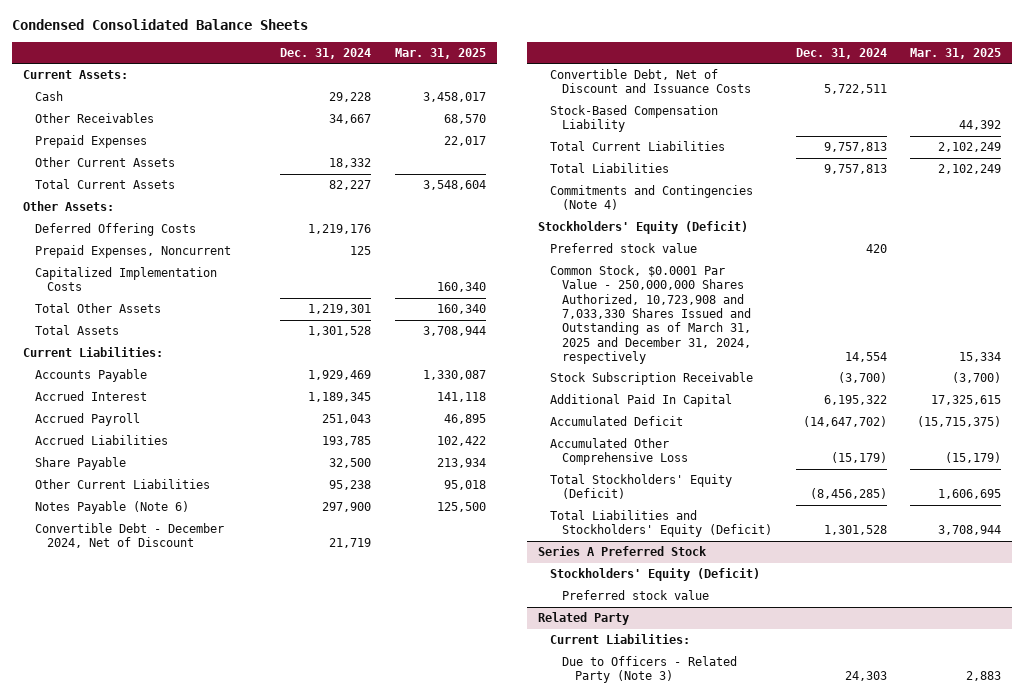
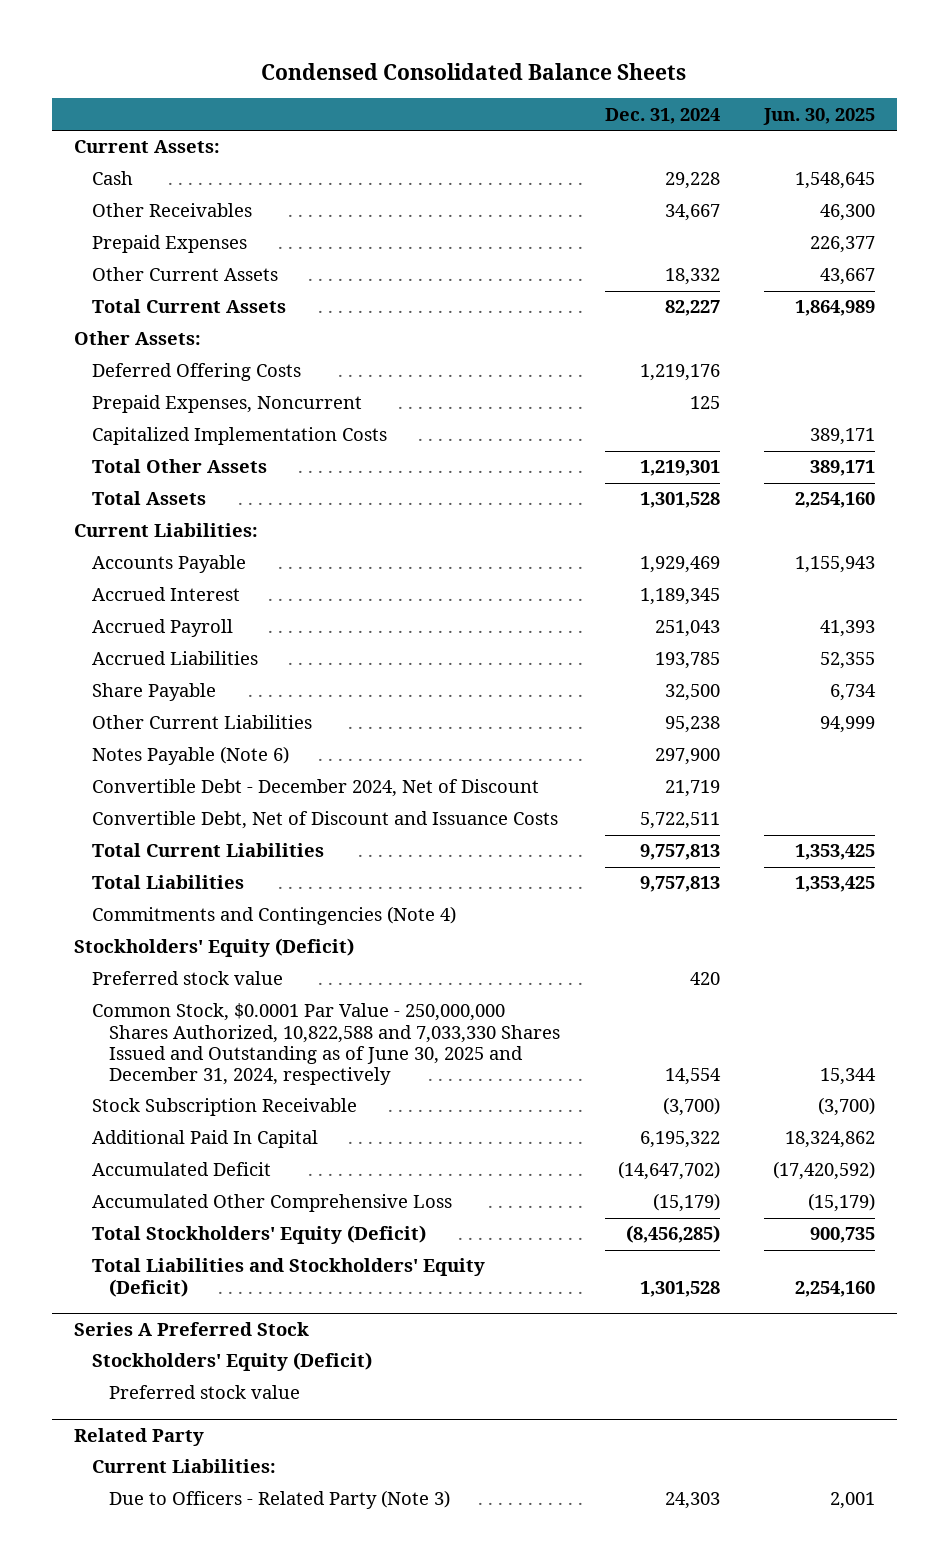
[394,47,486,59] Mar. 31, 2025 -> none
none -> [762,107,875,125] Jun. 30, 2025
[550,105,719,133] Stock-Based Compensation Liability -> none
[550,265,752,364] Common Stock, $0.0001 Par Value - 250,000,000 Shares Authorized, 10,723,908 and 7,033,330 Shares Issued and Outstanding as of March 31, 2025 and December 31, 2024, respectively -> [91,1003,561,1085] Common Stock, $0.0001 Par Value - 250,000,000 Shares Authorized, 10,822,588 and 7,033,330 Shares Issued and Outstanding as of June 30, 2025 and December 31, 2024, respectively

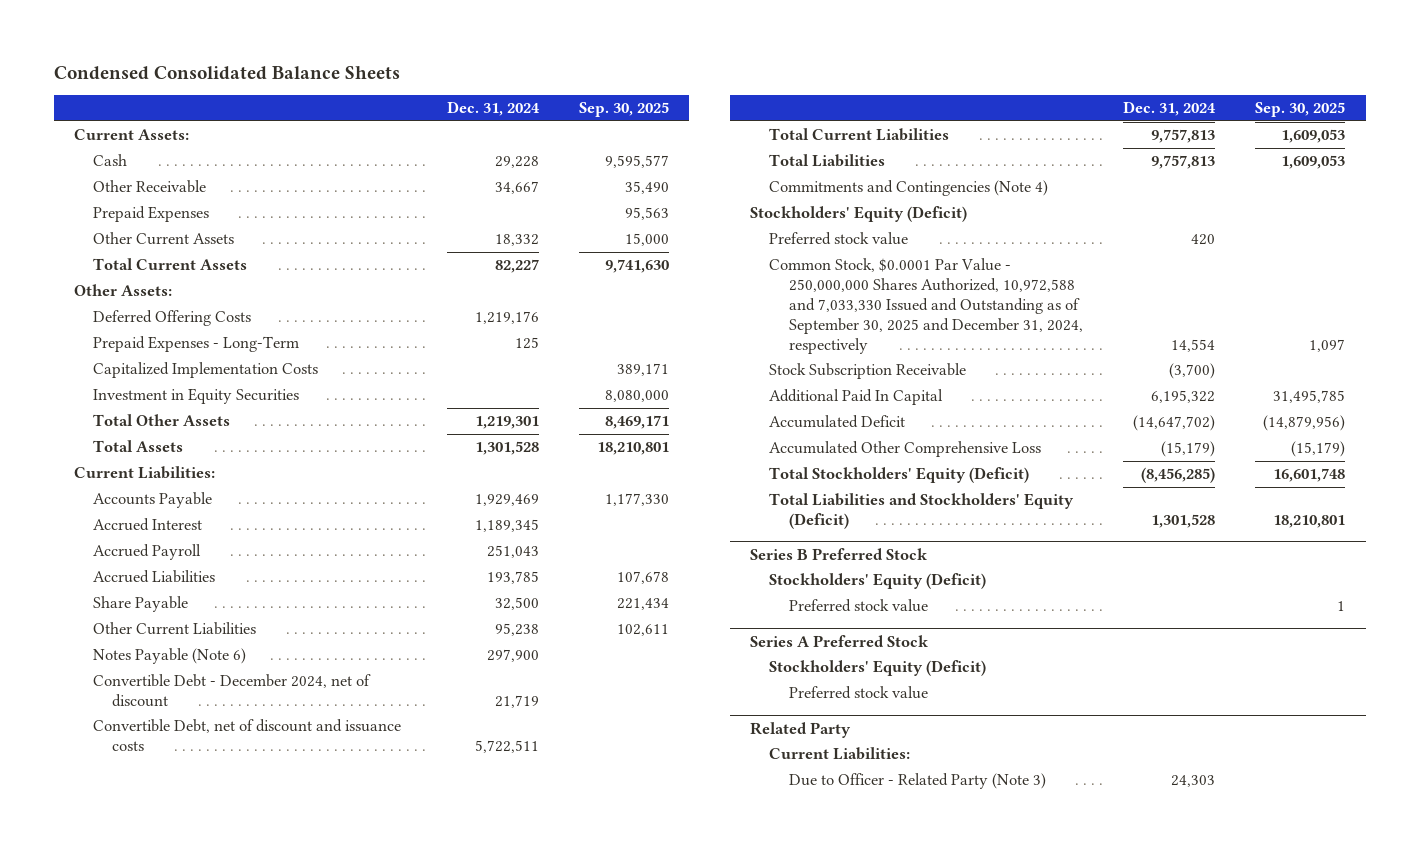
[762,107,875,125] Jun. 30, 2025 -> none
none -> [578,102,669,118] Sep. 30, 2025
[91,203,252,218] Other Receivables -> [92,180,206,194] Other Receivable
[91,395,362,414] Prepaid Expenses, Noncurrent -> [92,336,299,353] Prepaid Expenses - Long-Term
none -> [92,388,299,405] Investment in Equity Securities
[91,779,539,798] Convertible Debt - December 2024, Net of Discount -> [92,674,371,707] Convertible Debt - December 2024, net of discount
[91,811,558,830] Convertible Debt, Net of Discount and Issuance Costs -> [92,719,401,751] Convertible Debt, net of discount and issuance costs
[91,1003,561,1085] Common Stock, $0.0001 Par Value - 250,000,000 Shares Authorized, 10,822,588 and 7,033,330 Shares Issued and Outstanding as of June 30, 2025 and December 31, 2024, respectively -> [769,258,1083,354] Common Stock, $0.0001 Par Value - 250,000,000 Shares Authorized, 10,972,588 and 7,033,330 Issued and Outstanding as of September 30, 2025 and December 31, 2024, respectively
none -> [750,548,928,561] Series B Preferred Stock
none -> [769,573,987,590] Stockholders' Equity (Deficit)
none -> [788,599,928,613] Preferred stock value
[109,1490,451,1510] Due to Officers - Related Party (Note 3) -> [788,773,1046,790] Due to Officer - Related Party (Note 3)

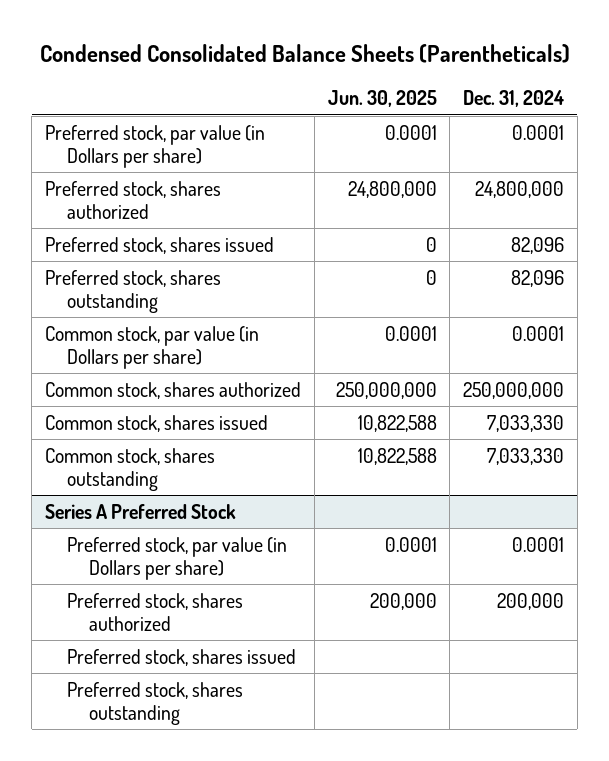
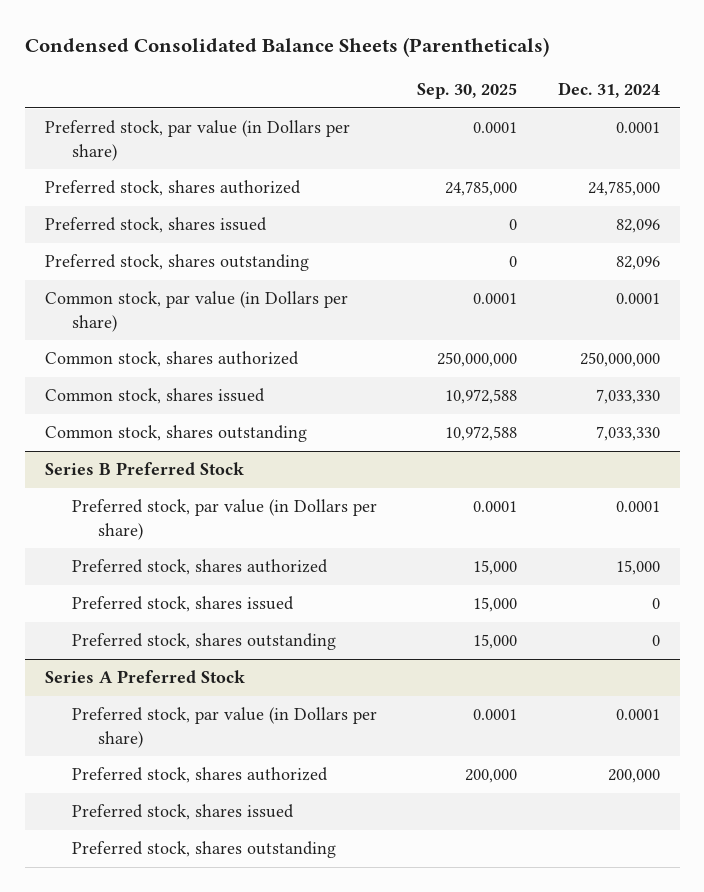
[327,90,437,108] Jun. 30, 2025 -> none
none -> [417,82,518,99] Sep. 30, 2025
[474,180,564,198] 24,800,000 -> [587,181,660,197] 24,785,000
none -> [44,462,244,476] Series B Preferred Stock
none -> [71,499,377,540] Preferred stock, par value (in Dollars per share)
none -> [71,559,328,576] Preferred stock, shares authorized
none -> [71,596,294,613] Preferred stock, shares issued
none -> [71,633,336,651] Preferred stock, shares outstanding

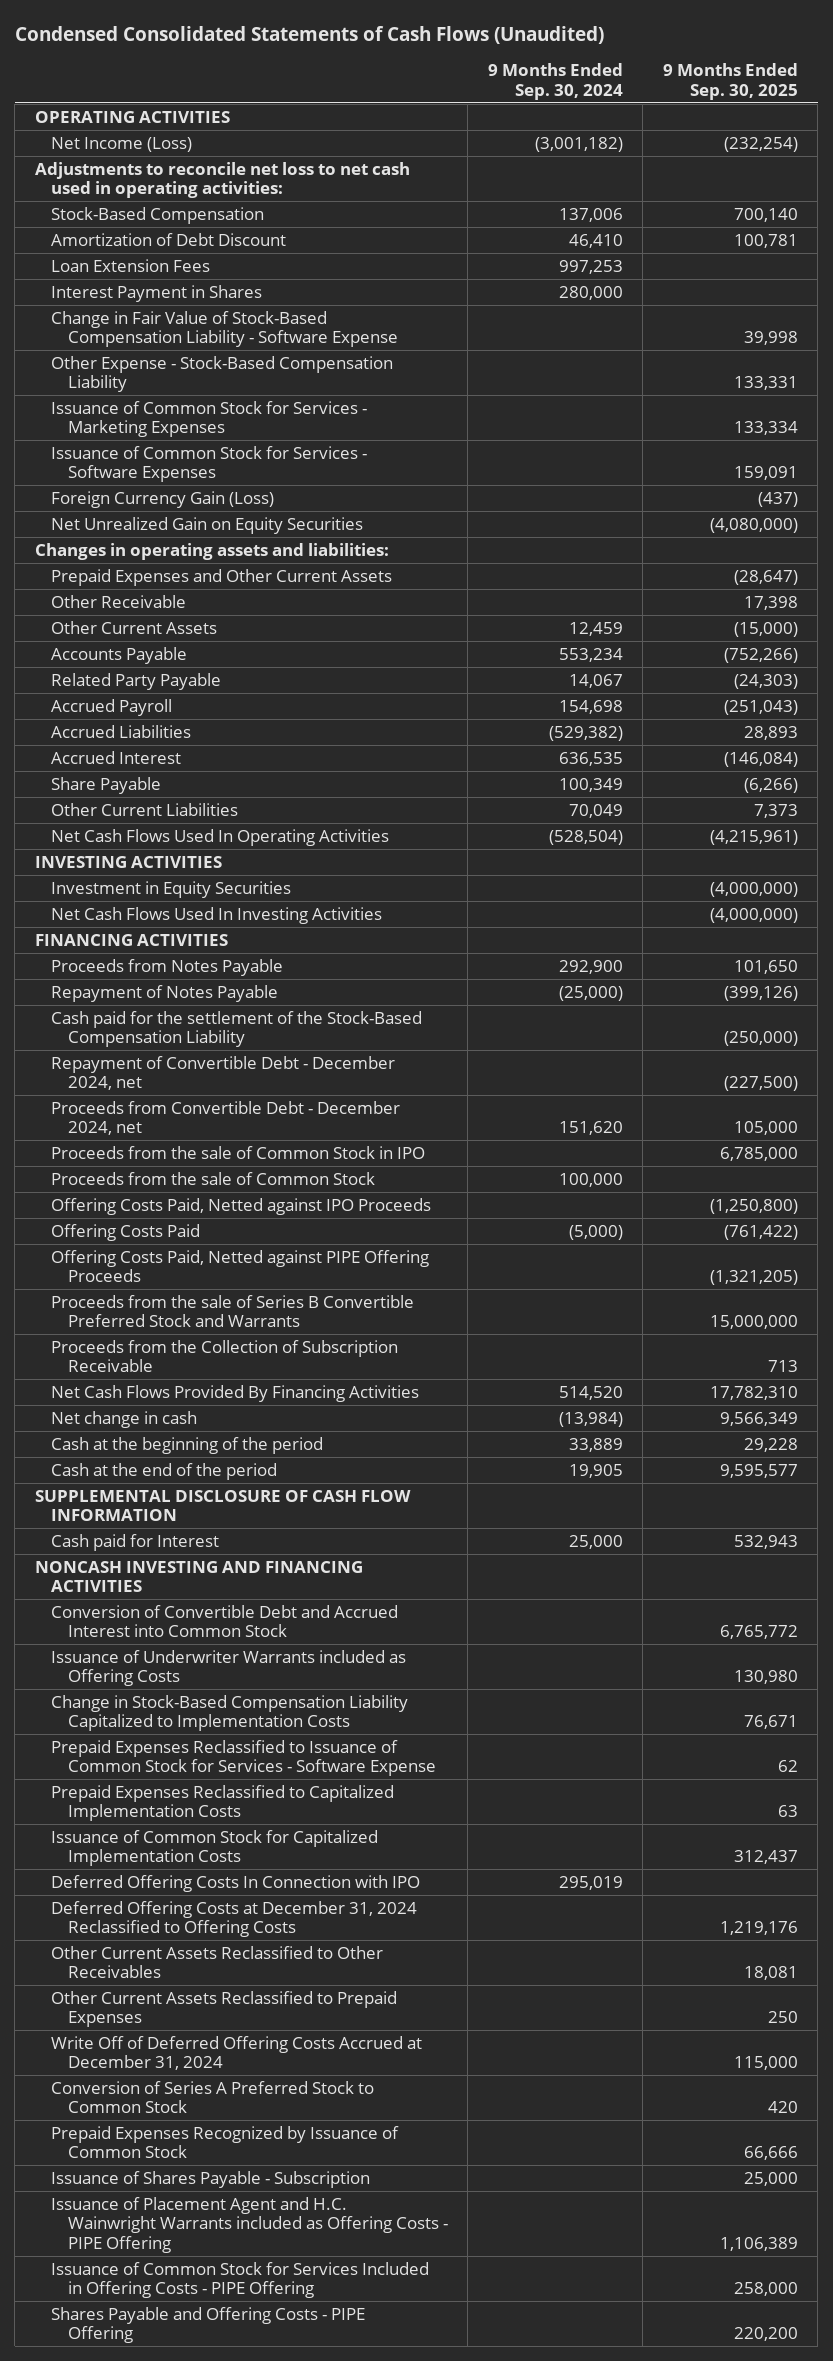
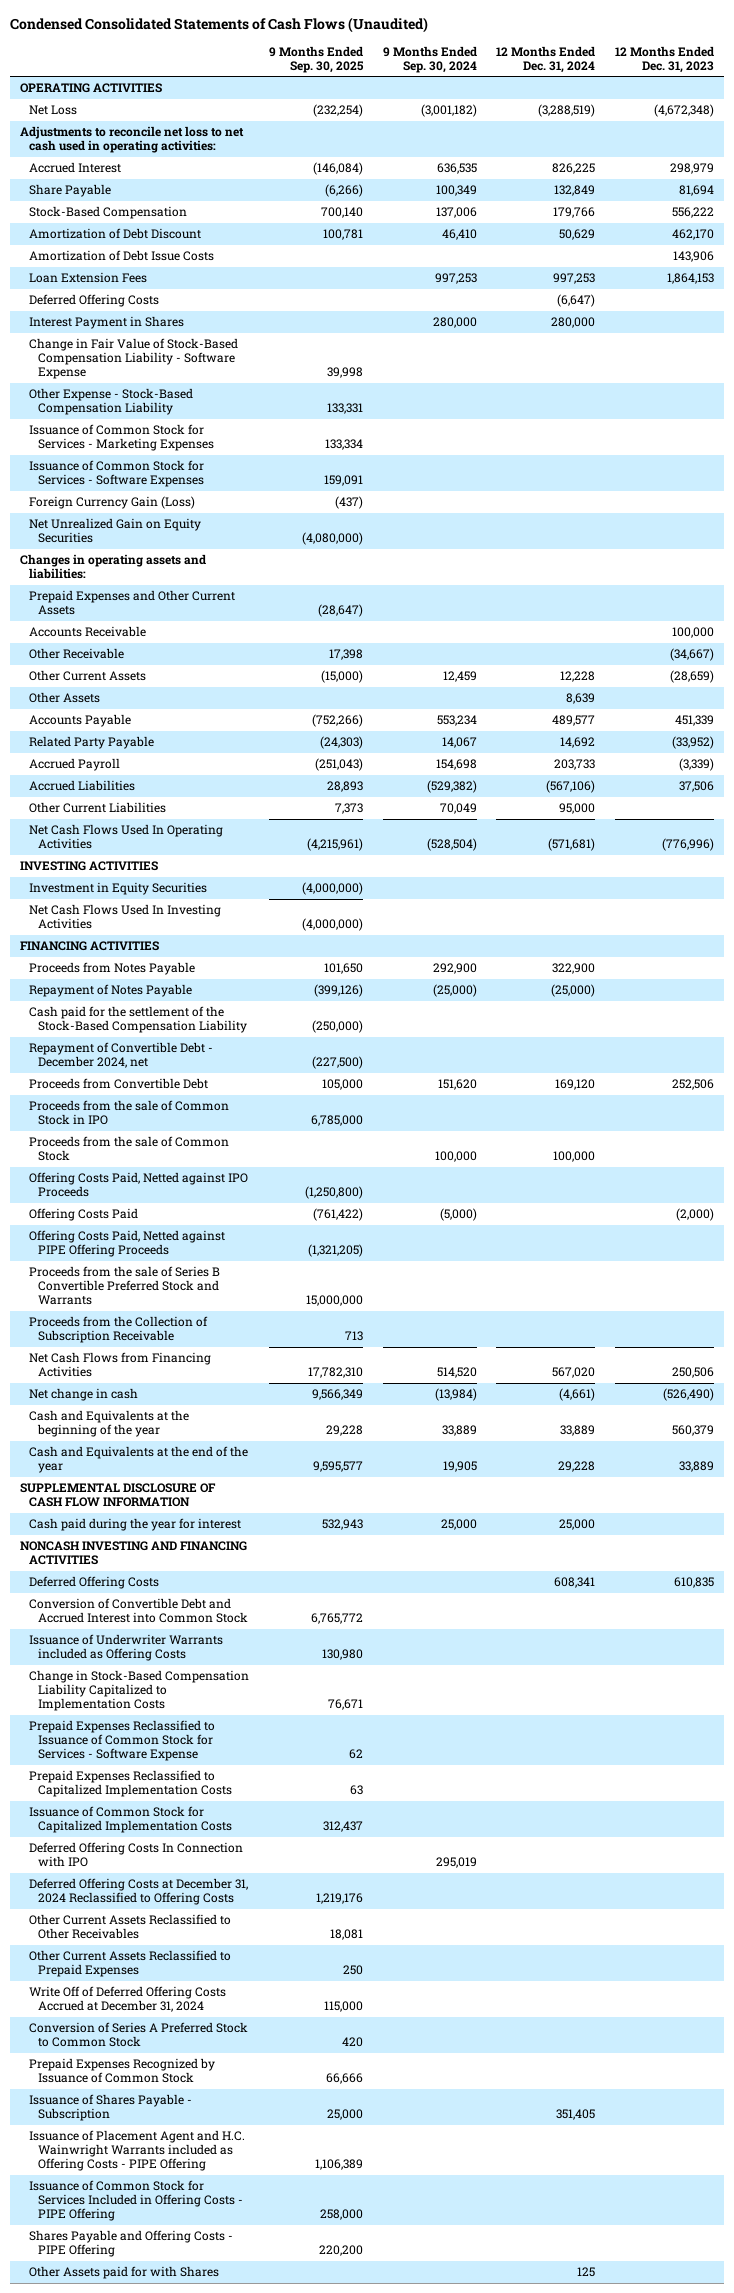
none -> [496,45,596,73] 12 Months Ended Dec. 31, 2024
none -> [615,45,715,73] 12 Months Ended Dec. 31, 2023
[51,136,193,152] Net Income (Loss) -> [28,105,77,116] Net Loss
[51,750,182,764] Accrued Interest -> [28,162,121,174] Accrued Interest
[51,776,162,794] Share Payable -> [28,184,111,198] Share Payable
none -> [28,250,214,262] Amortization of Debt Issue Costs
none -> [28,294,159,308] Deferred Offering Costs
none -> [28,626,146,638] Accounts Receivable
none -> [28,692,100,704] Other Assets
[51,1100,401,1136] Proceeds from Convertible Debt - December 2024, net -> [28,1078,208,1090] Proceeds from Convertible Debt
[51,1384,420,1402] Net Cash Flows Provided By Financing Activities -> [28,1352,211,1378] Net Cash Flows from Financing Activities
[51,1436,324,1454] Cash at the beginning of the period -> [28,1410,189,1438] Cash and Equivalents at the beginning of the year
[51,1462,278,1480] Cash at the end of the period -> [28,1446,248,1474] Cash and Equivalents at the end of the year
[51,1533,220,1551] Cash paid for Interest -> [28,1518,241,1532] Cash paid during the year for interest
none -> [28,1576,159,1590] Deferred Offering Costs
none -> [28,2266,219,2280] Other Assets paid for with Shares

